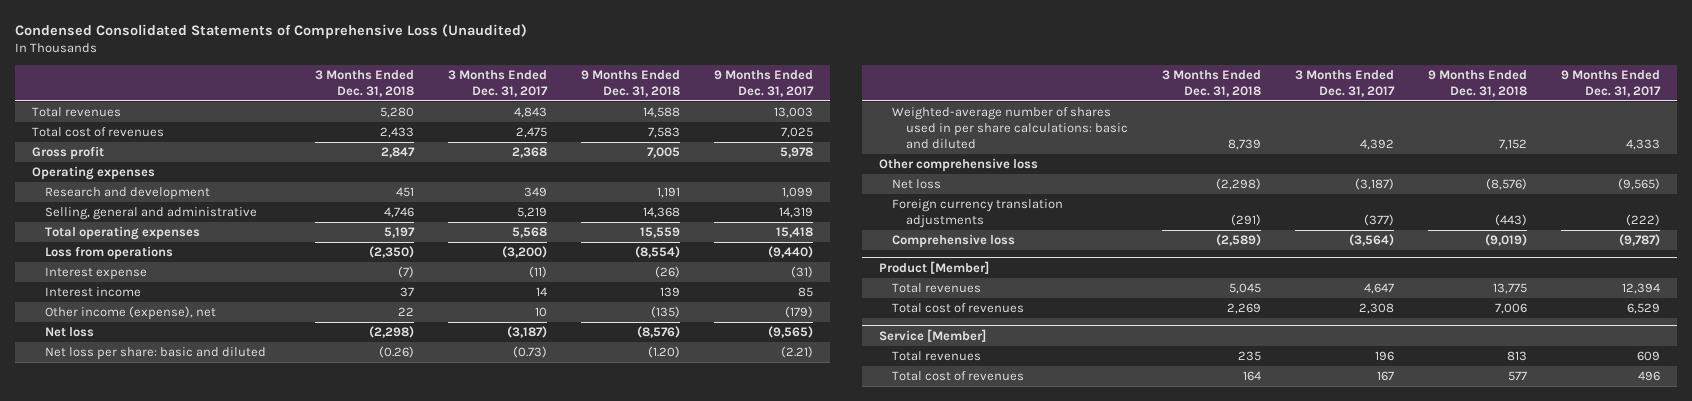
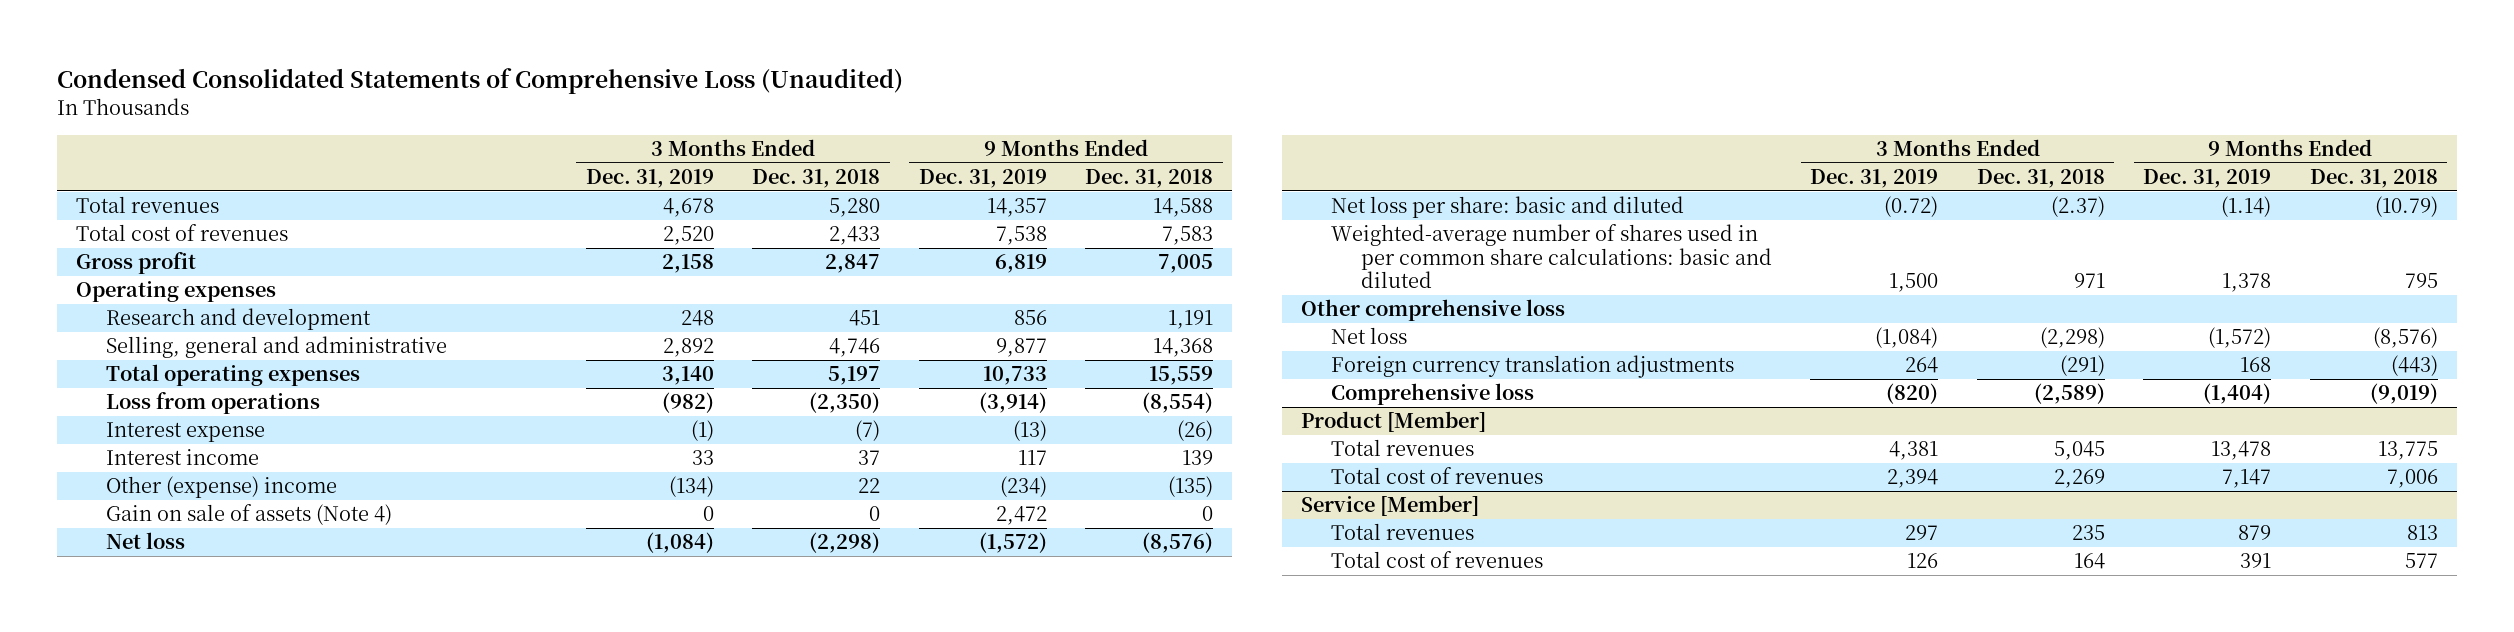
[447,69,548,97] 3 Months Ended Dec. 31, 2017 -> none
[713,69,814,97] 9 Months Ended Dec. 31, 2017 -> none
none -> [585,169,714,189] Dec. 31, 2019
none -> [918,169,1047,189] Dec. 31, 2019
[45,306,217,321] Other income (expense), net -> [106,476,338,499] Other (expense) income
none -> [106,504,393,526] Gain on sale of assets (Note 4)
[378,346,414,359] (0.26) -> [2050,196,2105,218] (2.37)
[647,346,680,359] (1.20) -> [2374,196,2438,218] (10.79)
[892,107,1128,149] Weighted-average number of shares used in per share calculations: basic and diluted -> [1330,224,1772,288] Weighted-average number of shares used in per common share calculations: basic and diluted
[1227,138,1261,150] 8,739 -> [2073,272,2105,288] 971
[1498,138,1527,150] 7,152 -> [2404,272,2438,288] 795

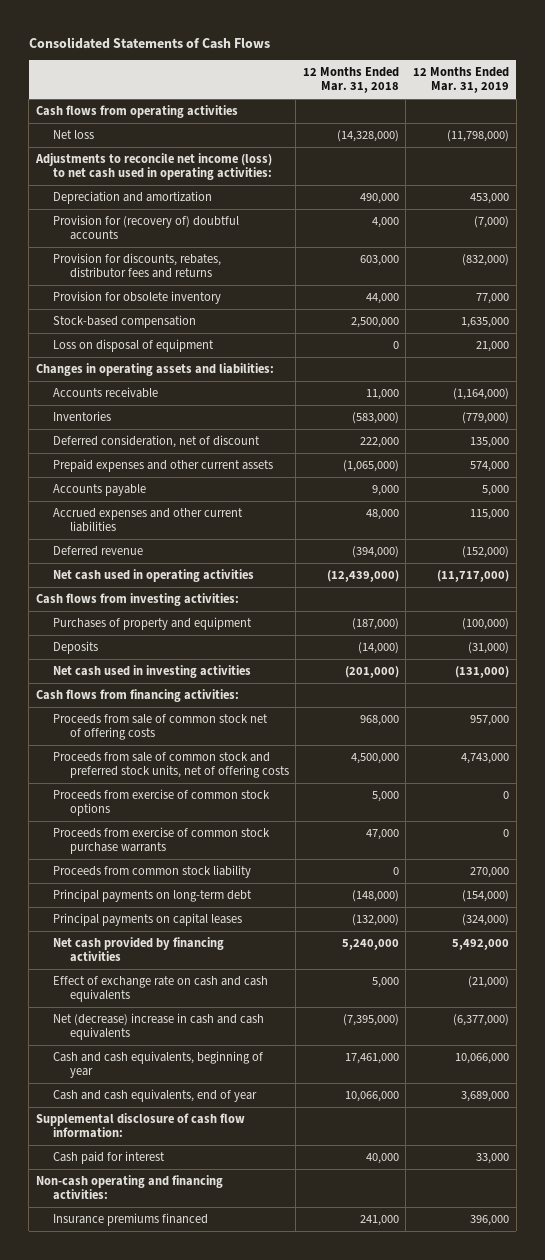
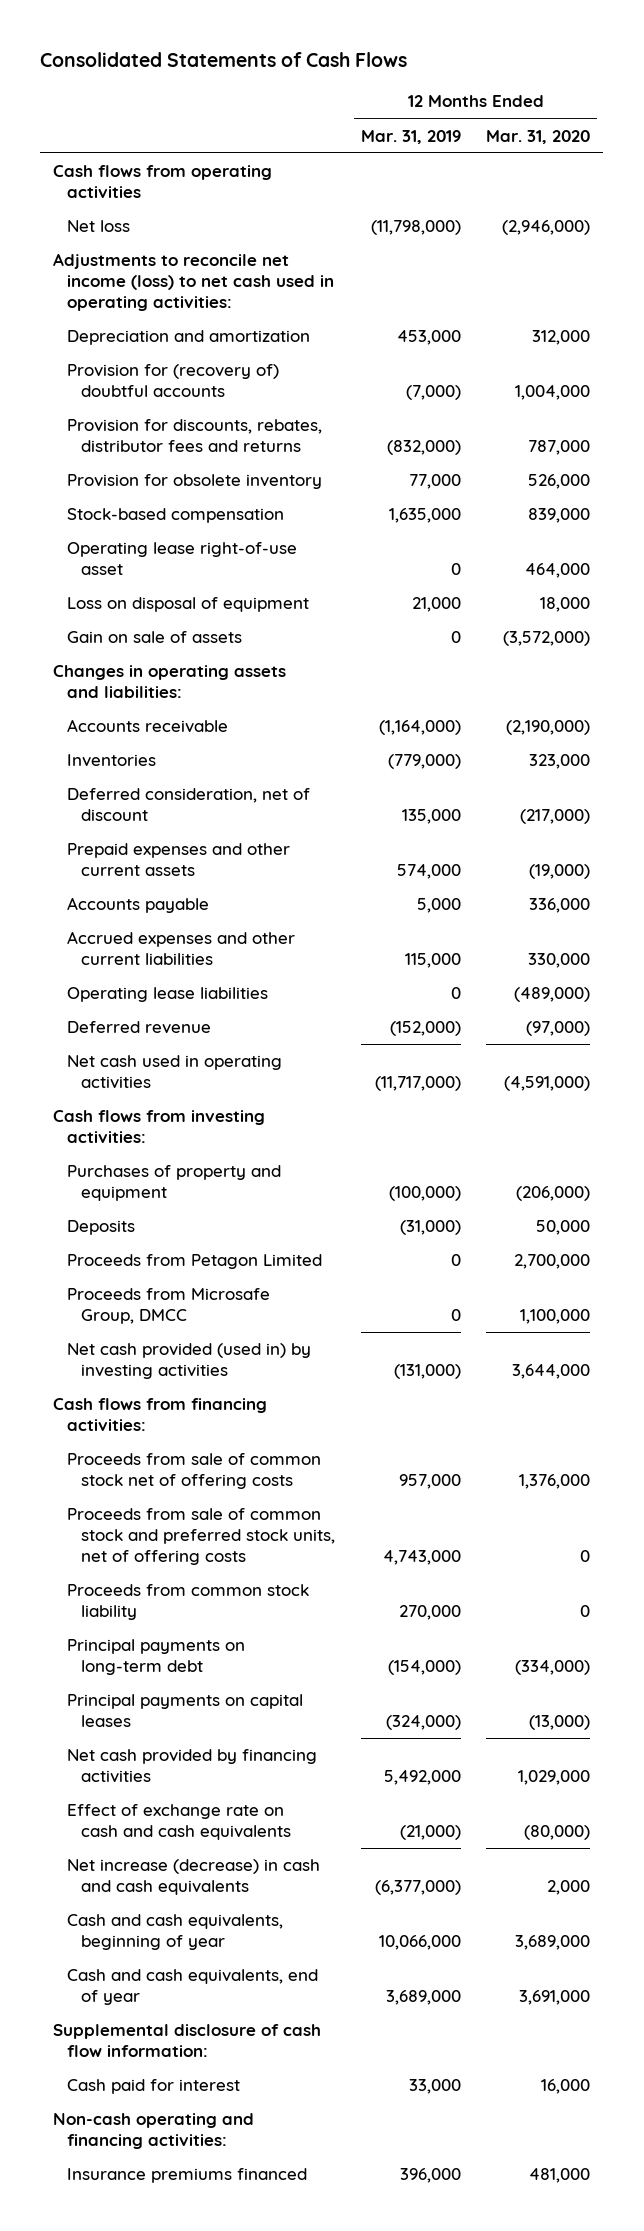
[302,67,399,94] 12 Months Ended Mar. 31, 2018 -> none
none -> [486,129,591,144] Mar. 31, 2020
none -> [67,542,298,576] Operating lease right-of-use asset
none -> [67,631,243,644] Gain on sale of assets
none -> [67,987,269,1003] Operating lease liabilities
none -> [67,1254,323,1270] Proceeds from Petagon Limited
none -> [67,1288,271,1325] Proceeds from Microsafe Group, DMCC
[52,665,251,679] Net cash used in investing activities -> [67,1343,312,1380] Net cash provided (used in) by investing activities
[52,789,270,817] Proceeds from exercise of common stock options -> none
[52,827,270,855] Proceeds from exercise of common stock purchase warrants -> none
[52,1013,264,1041] Net (decrease) increase in cash and cash equivalents -> [67,1859,321,1896] Net increase (decrease) in cash and cash equivalents

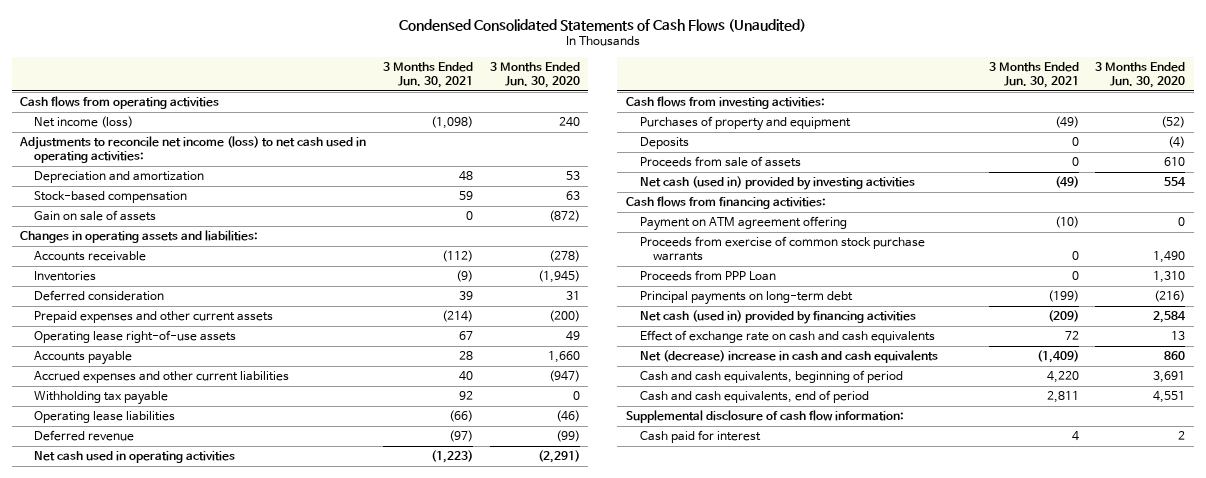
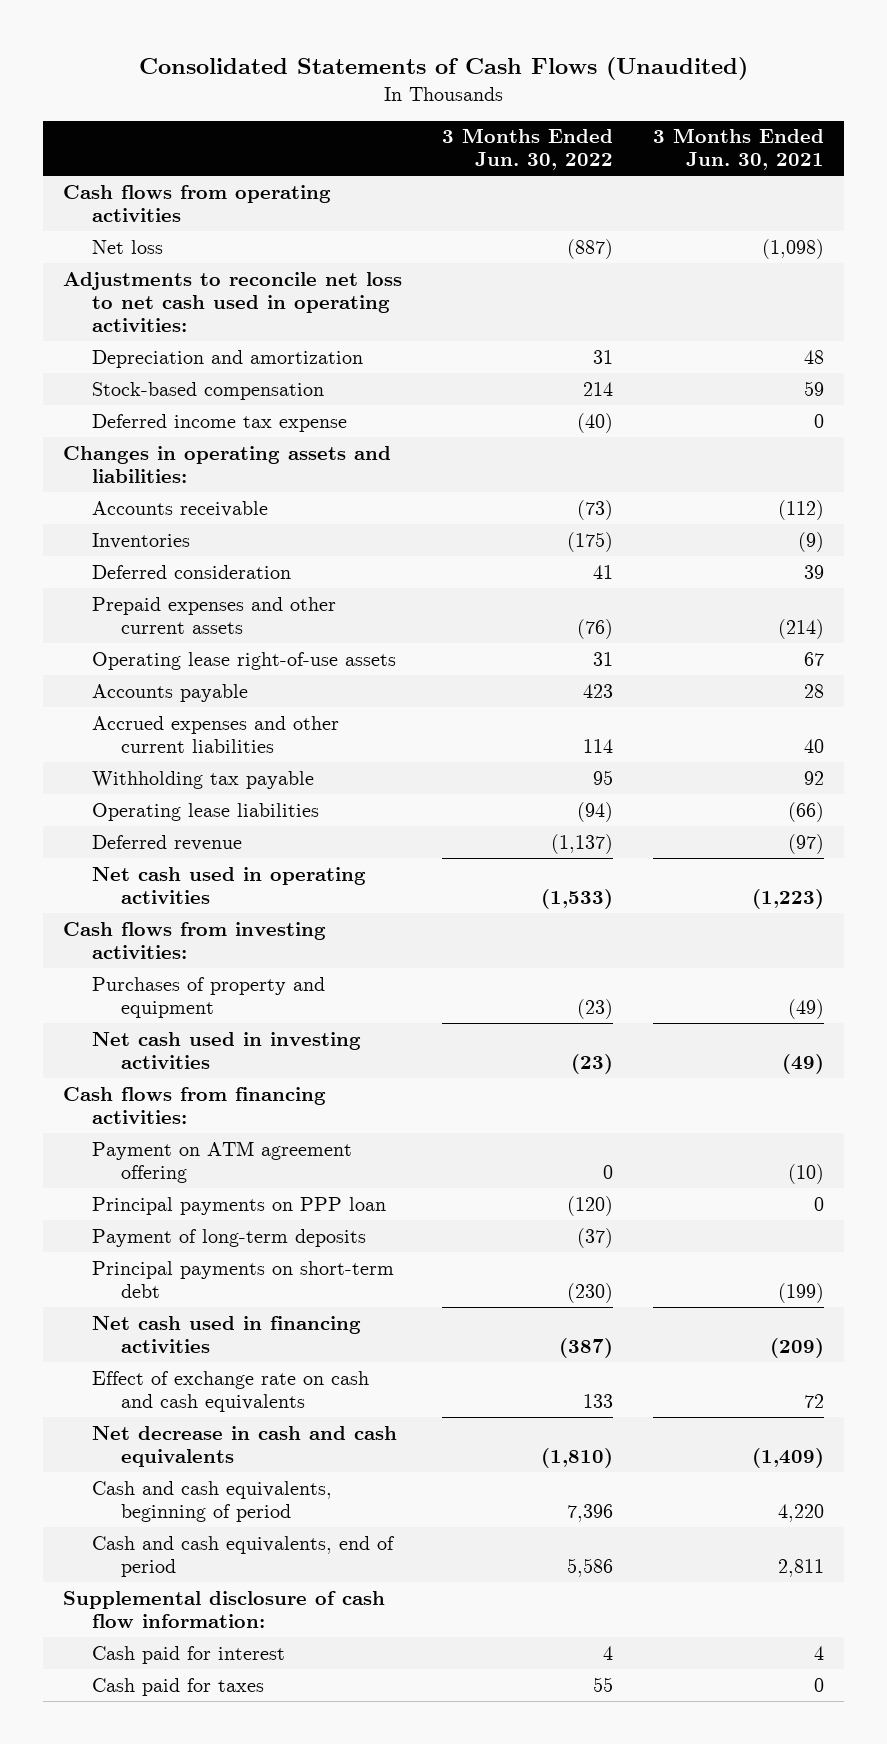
[398,18,806,32] Condensed Consolidated Statements of Cash Flows (Unaudited) -> [138,56,748,80] Consolidated Statements of Cash Flows (Unaudited)
[489,62,580,89] 3 Months Ended Jun. 30, 2020 -> none
none -> [442,128,614,171] 3 Months Ended Jun. 30, 2022
[34,116,134,129] Net income (loss) -> [91,239,163,254] Net loss
[19,136,367,164] Adjustments to reconcile net income (loss) to net cash used in operating activities: -> [63,271,403,332] Adjustments to reconcile net loss to net cash used in operating activities:
[34,210,157,222] Gain on sale of assets -> none
none -> [91,413,347,432] Deferred income tax expense
[639,137,689,150] Deposits -> none
[639,156,801,168] Proceeds from sale of assets -> none
[639,176,915,191] Net cash (used in) provided by investing activities -> [91,1031,361,1069] Net cash used in investing activities
[639,236,925,262] Proceeds from exercise of common stock purchase warrants -> none
[639,270,776,282] Proceeds from PPP Loan -> none
none -> [91,1196,386,1215] Principal payments on PPP loan
none -> [91,1228,366,1247] Payment of long-term deposits
[639,291,853,306] Principal payments on long-term debt -> [91,1260,394,1298] Principal payments on short-term debt
[639,310,916,325] Net cash (used in) provided by financing activities -> [91,1315,361,1353] Net cash used in financing activities
[639,350,938,364] Net (decrease) increase in cash and cash equivalents -> [91,1425,397,1467] Net decrease in cash and cash equivalents
none -> [91,1677,264,1696] Cash paid for taxes

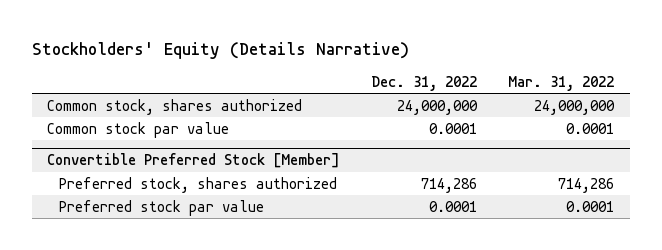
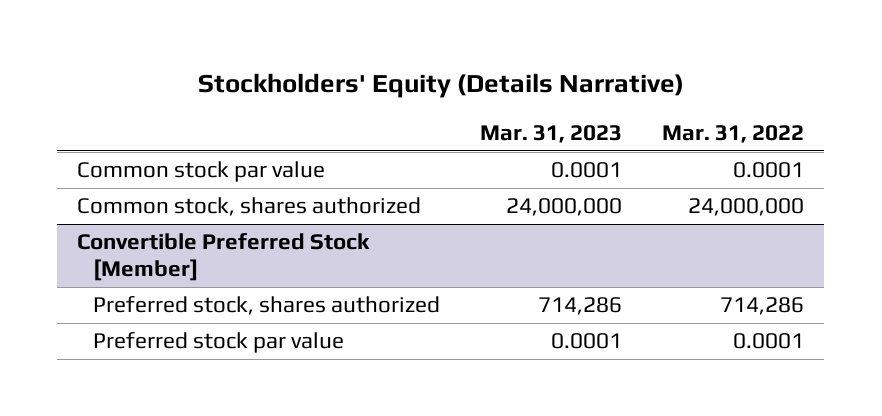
[371,75,478,91] Dec. 31, 2022 -> none
none -> [480,125,623,144] Mar. 31, 2023
[47,98,303,115] Common stock, shares authorized -> [77,197,422,217] Common stock, shares authorized

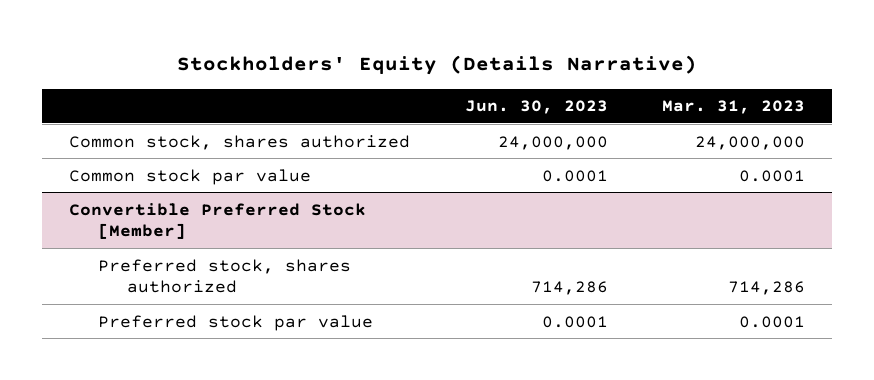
[662,125,805,144] Mar. 31, 2022 -> none
none -> [464,100,608,115] Jun. 30, 2023
[77,161,326,183] Common stock par value -> [69,168,312,185] Common stock par value

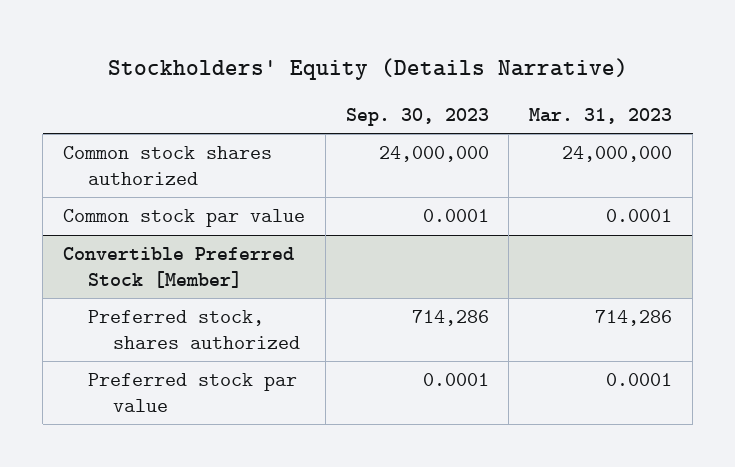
[464,100,608,115] Jun. 30, 2023 -> none
none -> [345,107,489,126] Sep. 30, 2023
[69,134,411,150] Common stock, shares authorized -> [62,146,272,185] Common stock shares authorized

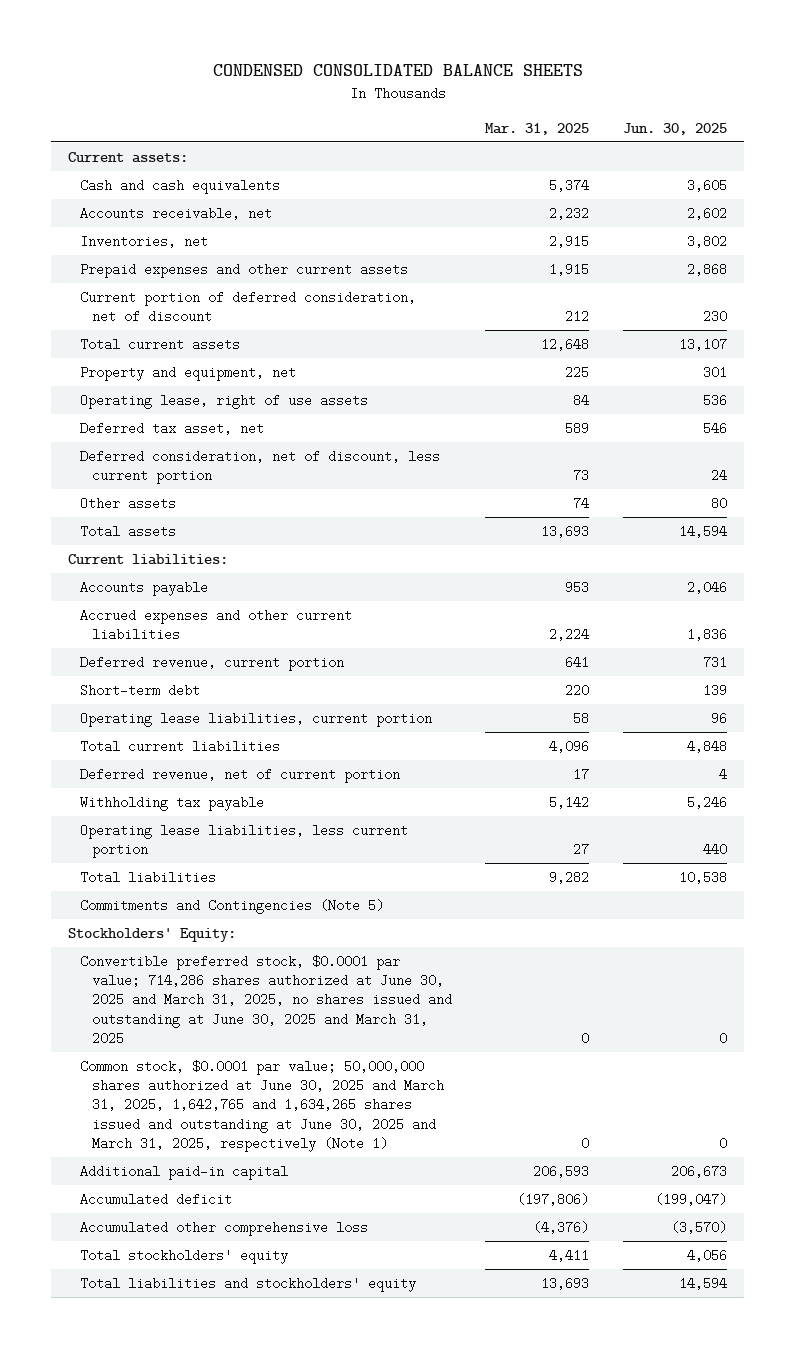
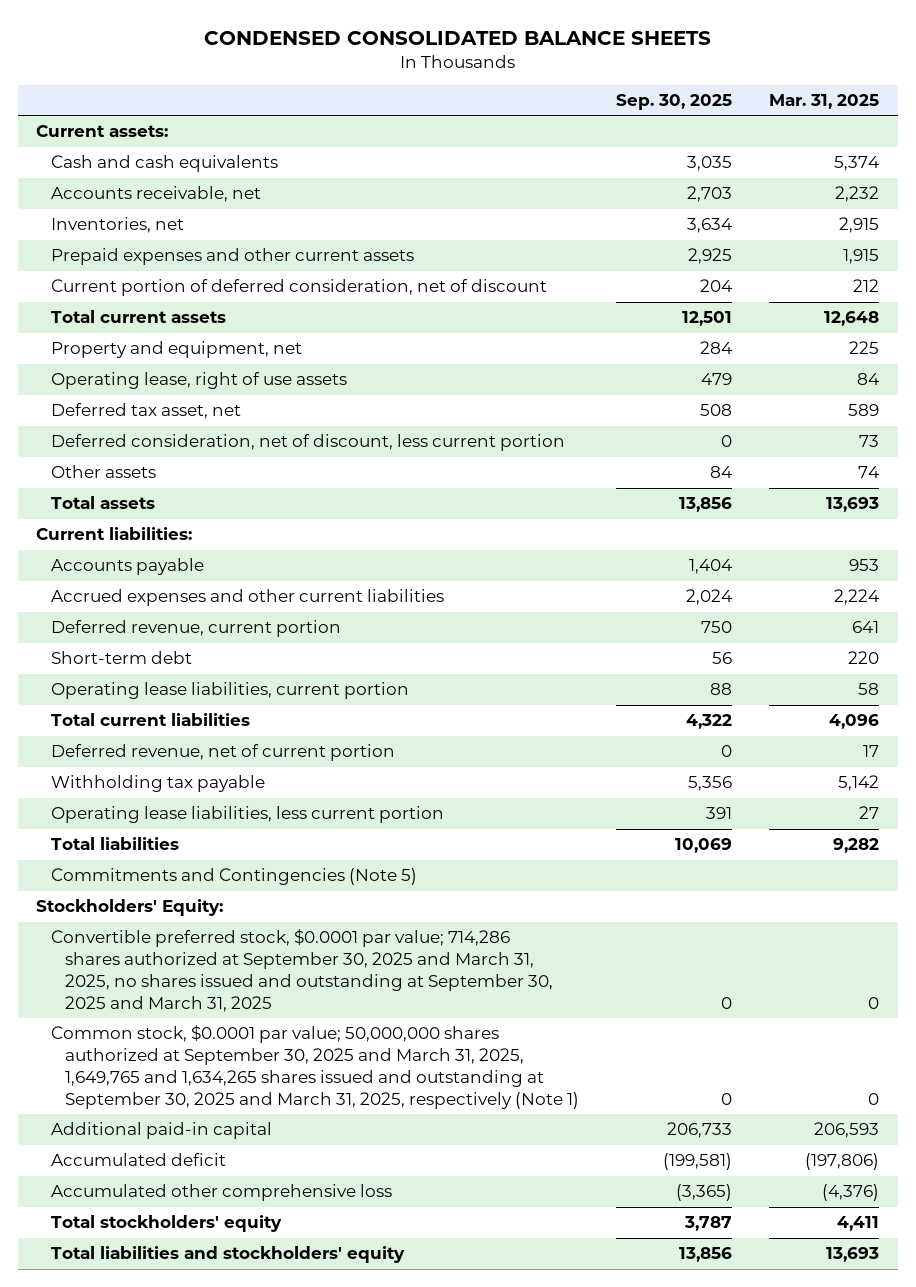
[623,122,728,135] Jun. 30, 2025 -> none
none -> [615,94,732,111] Sep. 30, 2025
[79,954,452,1046] Convertible preferred stock, $0.0001 par value; 714,286 shares authorized at June 30, 2025 and March 31, 2025, no shares issued and outstanding at June 30, 2025 and March 31, 2025 -> [50,929,553,1012] Convertible preferred stock, $0.0001 par value; 714,286 shares authorized at September 30, 2025 and March 31, 2025, no shares issued and outstanding at September 30, 2025 and March 31, 2025
[79,1059,444,1153] Common stock, $0.0001 par value; 50,000,000 shares authorized at June 30, 2025 and March 31, 2025, 1,642,765 and 1,634,265 shares issued and outstanding at June 30, 2025 and March 31, 2025, respectively (Note 1) -> [50,1025,579,1109] Common stock, $0.0001 par value; 50,000,000 shares authorized at September 30, 2025 and March 31, 2025, 1,649,765 and 1,634,265 shares issued and outstanding at September 30, 2025 and March 31, 2025, respectively (Note 1)

